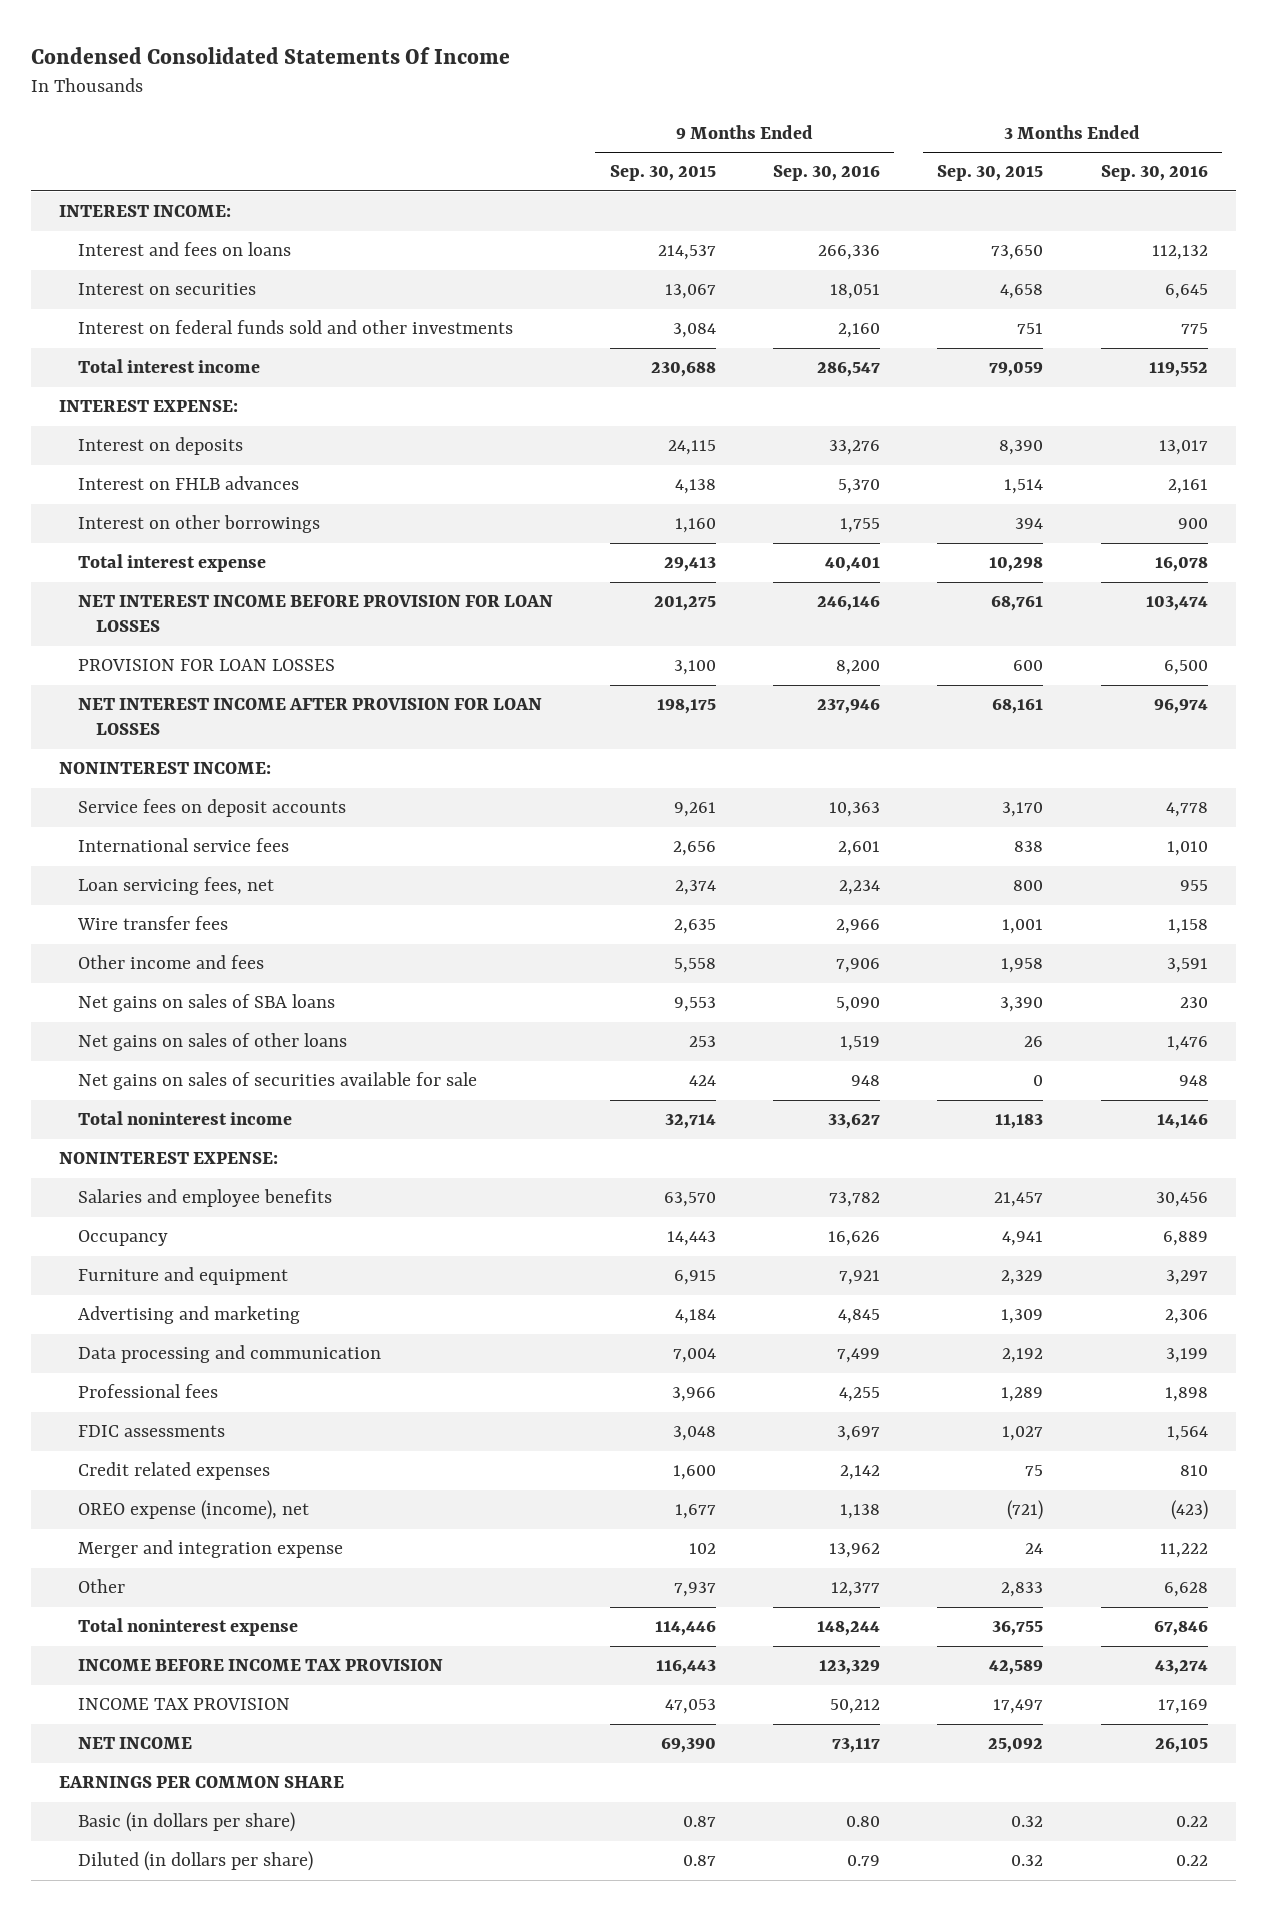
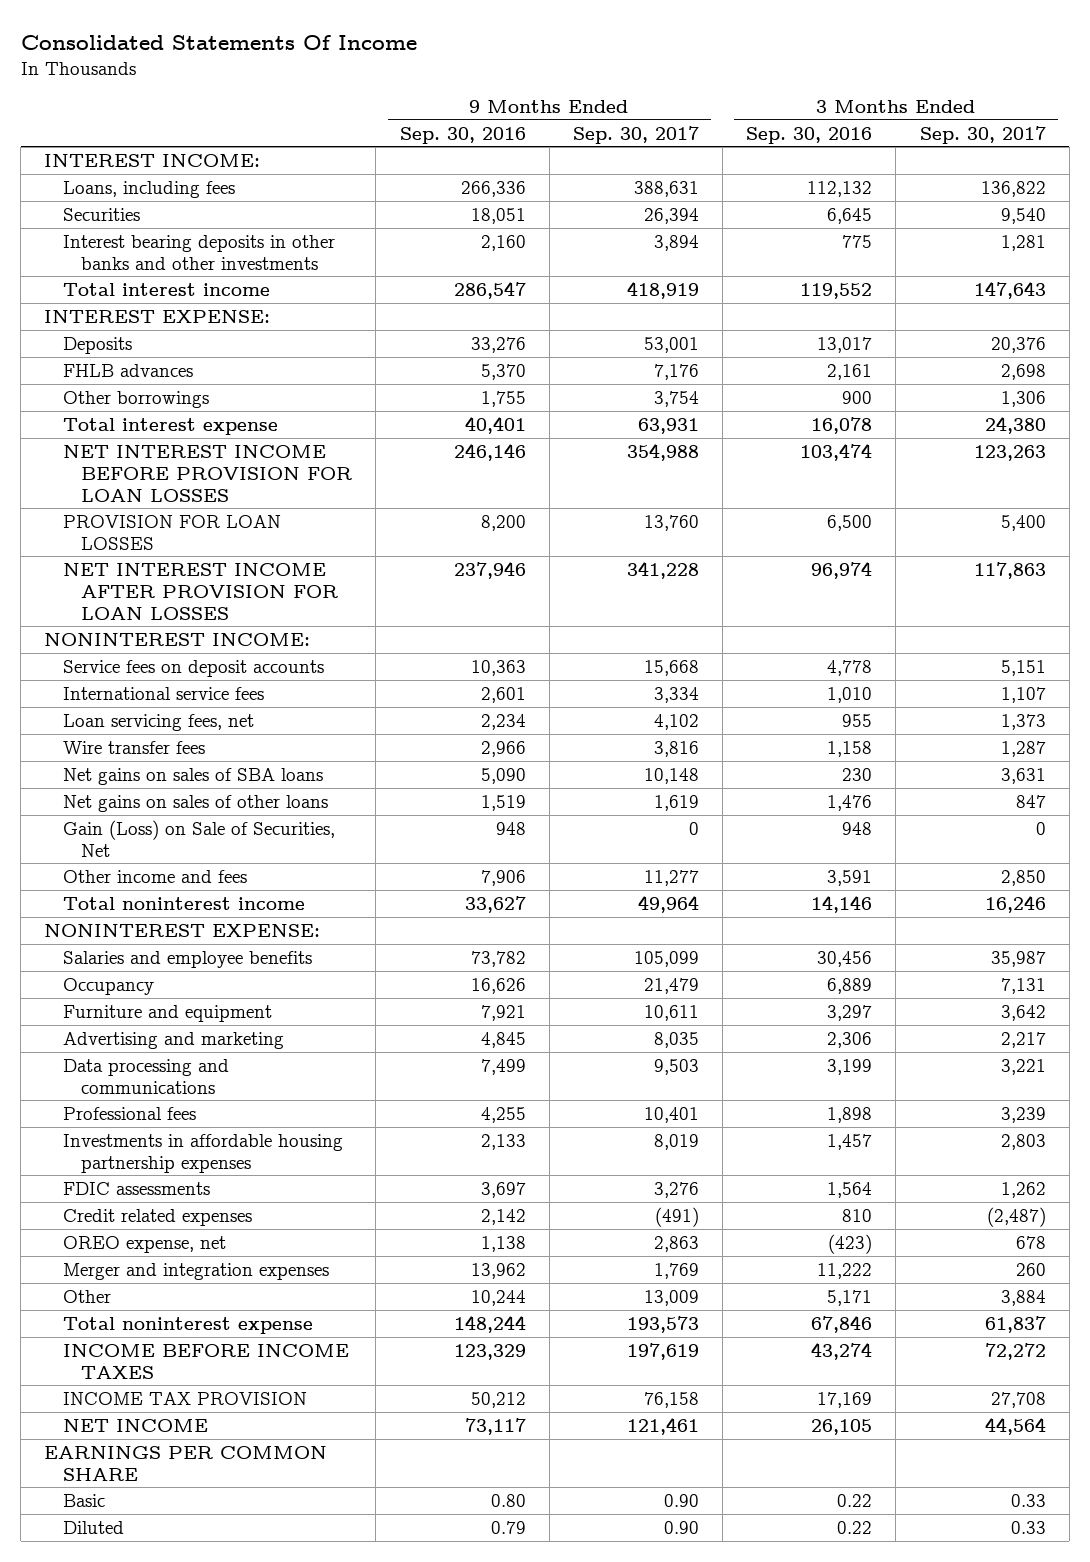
[30,46,510,64] Condensed Consolidated Statements Of Income -> [20,34,417,50] Consolidated Statements Of Income
[609,165,716,182] Sep. 30, 2015 -> none
[937,165,1044,182] Sep. 30, 2015 -> none
none -> [572,125,699,144] Sep. 30, 2017
none -> [919,125,1046,144] Sep. 30, 2017
[77,242,291,257] Interest and fees on loans -> [62,180,235,198] Loans, including fees
[77,283,256,296] Interest on securities -> [62,207,140,221] Securities
[77,320,513,335] Interest on federal funds sold and other investments -> [62,234,335,270] Interest bearing deposits in other banks and other investments
[77,437,243,456] Interest on deposits -> [62,336,132,354] Deposits
[77,476,299,491] Interest on FHLB advances -> [62,363,193,377] FHLB advances
[77,515,320,534] Interest on other borrowings -> [62,390,209,408] Other borrowings
[77,1072,477,1091] Net gains on sales of securities available for sale -> [62,819,335,857] Gain (Loss) on Sale of Securities, Net
[77,955,264,970] Other income and fees -> [62,869,247,883] Other income and fees
[77,1345,381,1364] Data processing and communication -> [62,1058,229,1094] Data processing and communications
none -> [62,1133,343,1173] Investments in affordable housing partnership expenses
[77,1500,309,1521] OREO expense (income), net -> [62,1235,226,1253] OREO expense, net
[77,1540,343,1559] Merger and integration expense -> [62,1262,329,1280] Merger and integration expenses
[831,1582,881,1598] 12,377 -> [470,1289,526,1306] 10,244
[1163,1582,1208,1598] 6,628 -> [827,1289,873,1306] 5,171
[77,1659,443,1672] INCOME BEFORE INCOME TAX PROVISION -> [62,1343,349,1379] INCOME BEFORE INCOME TAXES
[77,1812,295,1833] Basic (in dollars per share) -> [62,1493,105,1507] Basic
[77,1851,313,1872] Diluted (in dollars per share) -> [62,1520,124,1534] Diluted

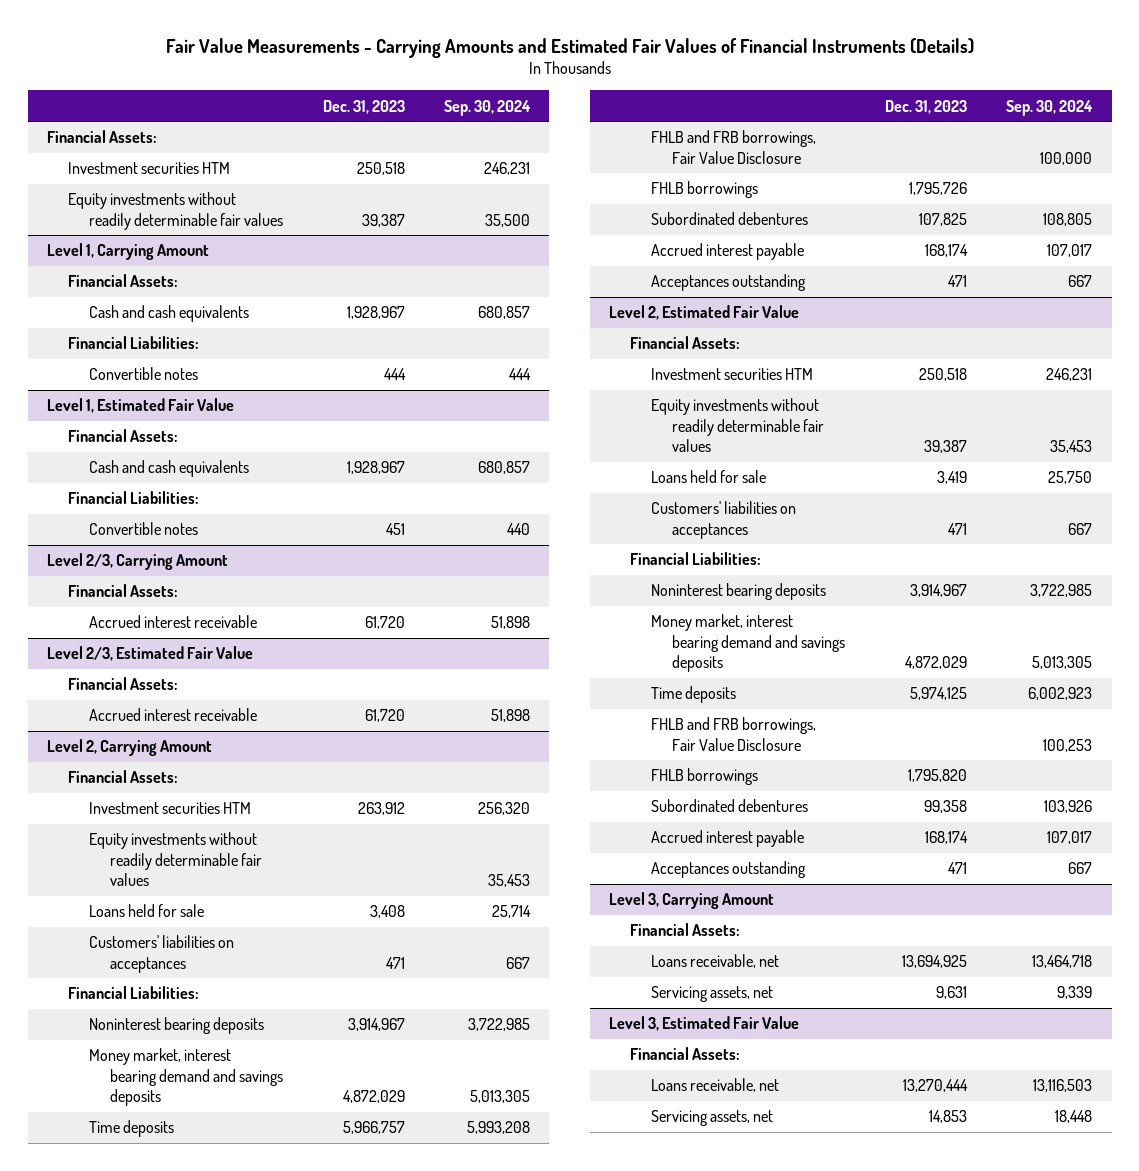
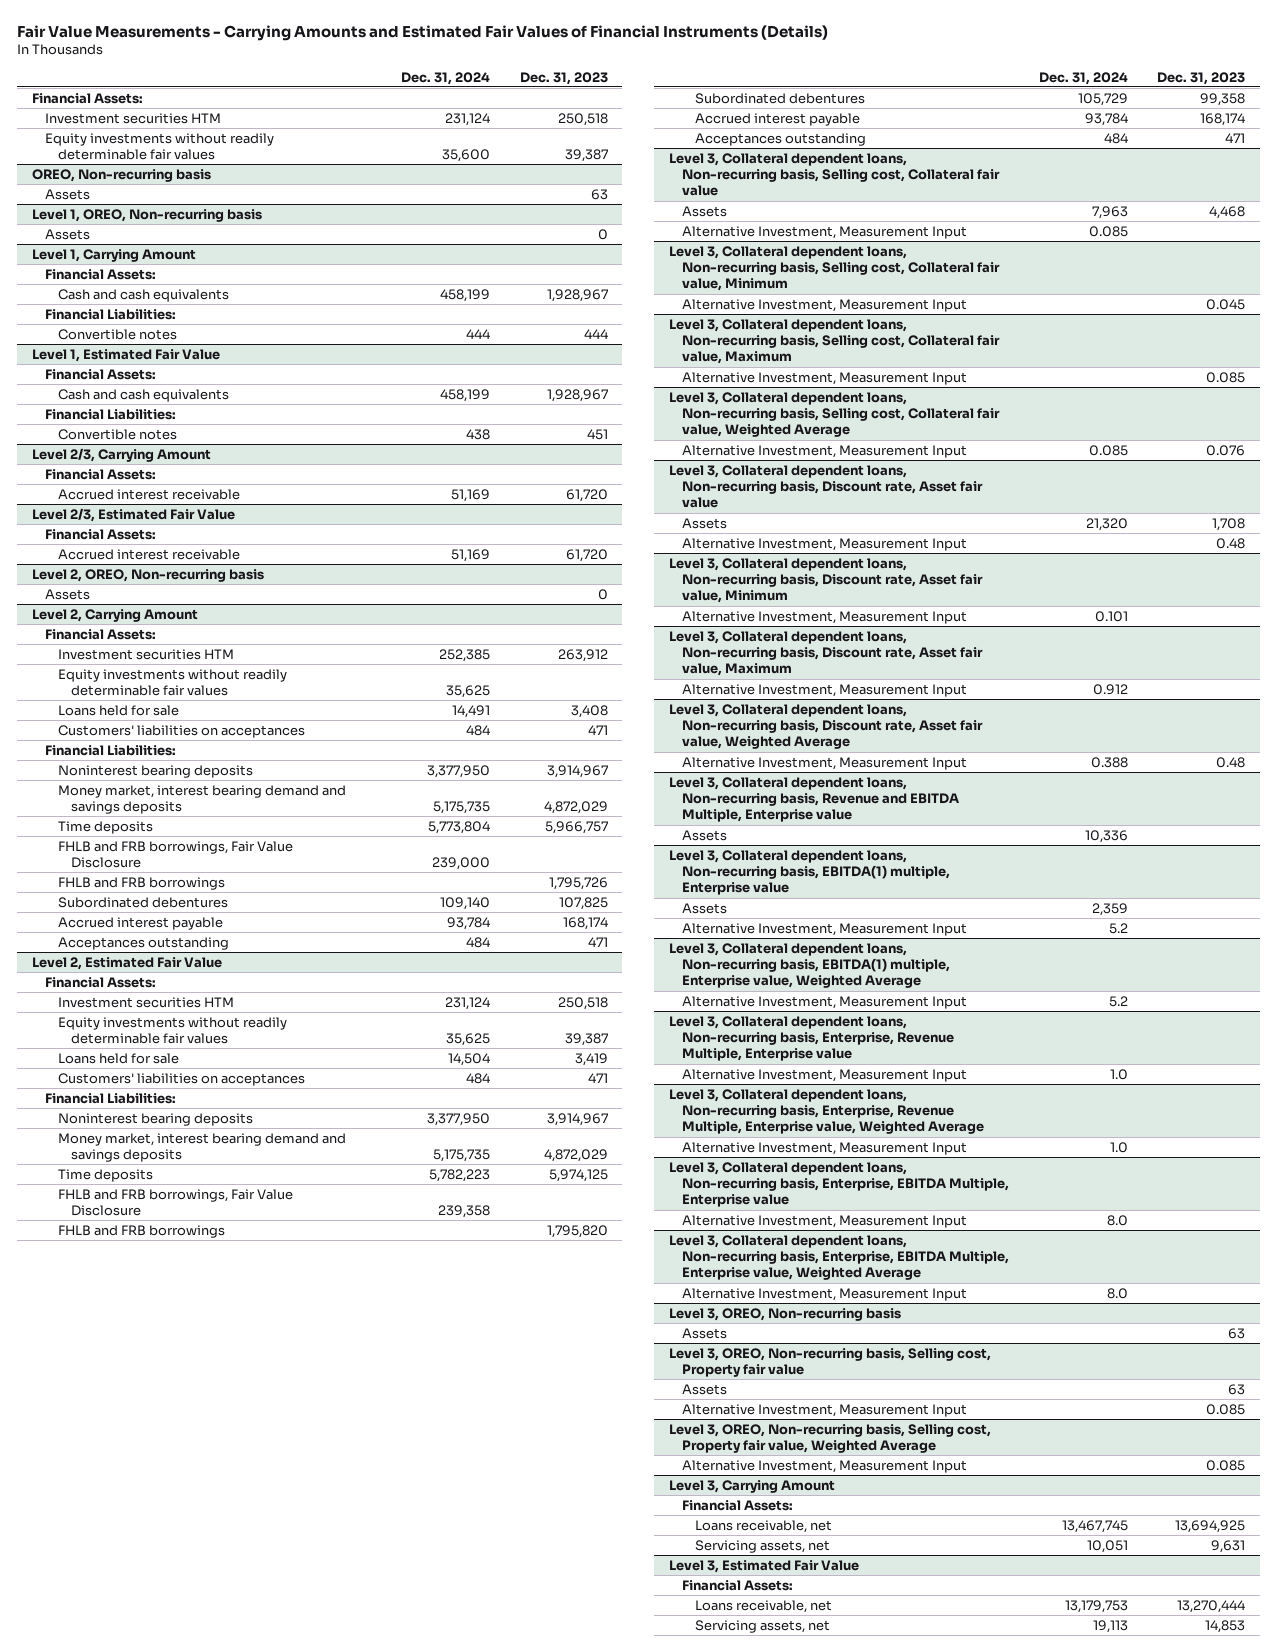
[443,99,531,116] Sep. 30, 2024 -> none
none -> [401,71,491,85] Dec. 31, 2024
none -> [31,168,211,182] OREO, Non-recurring basis
none -> [44,188,90,200] Assets
none -> [31,208,262,222] Level 1, OREO, Non-recurring basis
none -> [44,228,90,240] Assets
none -> [31,568,264,582] Level 2, OREO, Non-recurring basis
none -> [44,588,90,600] Assets
[651,181,759,199] FHLB borrowings -> [57,876,225,890] FHLB and FRB borrowings
[651,768,759,786] FHLB borrowings -> [57,1224,225,1238] FHLB and FRB borrowings
none -> [669,152,1001,197] Level 3, Collateral dependent loans, Non-recurring basis, Selling cost, Collateral fair value
none -> [682,205,728,217] Assets
none -> [682,225,968,239] Alternative Investment, Measurement Input
none -> [669,245,1001,292] Level 3, Collateral dependent loans, Non-recurring basis, Selling cost, Collateral fair value, Minimum
none -> [682,298,968,312] Alternative Investment, Measurement Input
none -> [669,318,1001,365] Level 3, Collateral dependent loans, Non-recurring basis, Selling cost, Collateral fair value, Maximum
none -> [682,371,968,385] Alternative Investment, Measurement Input
none -> [669,391,1001,438] Level 3, Collateral dependent loans, Non-recurring basis, Selling cost, Collateral fair value, Weighted Average
none -> [682,444,968,458] Alternative Investment, Measurement Input
none -> [669,464,984,509] Level 3, Collateral dependent loans, Non-recurring basis, Discount rate, Asset fair value
none -> [682,517,728,529] Assets
none -> [682,537,968,551] Alternative Investment, Measurement Input
none -> [669,557,984,604] Level 3, Collateral dependent loans, Non-recurring basis, Discount rate, Asset fair value, Minimum
none -> [682,610,968,624] Alternative Investment, Measurement Input
none -> [669,630,984,677] Level 3, Collateral dependent loans, Non-recurring basis, Discount rate, Asset fair value, Maximum
none -> [682,683,968,697] Alternative Investment, Measurement Input
none -> [669,703,984,750] Level 3, Collateral dependent loans, Non-recurring basis, Discount rate, Asset fair value, Weighted Average
none -> [682,756,968,770] Alternative Investment, Measurement Input
none -> [669,776,960,823] Level 3, Collateral dependent loans, Non-recurring basis, Revenue and EBITDA Multiple, Enterprise value
none -> [682,829,728,841] Assets
none -> [669,849,951,896] Level 3, Collateral dependent loans, Non-recurring basis, EBITDA(1) multiple, Enterprise value
none -> [682,902,728,914] Assets
none -> [682,922,968,936] Alternative Investment, Measurement Input
none -> [669,942,951,989] Level 3, Collateral dependent loans, Non-recurring basis, EBITDA(1) multiple, Enterprise value, Weighted Average
none -> [682,995,968,1009] Alternative Investment, Measurement Input
none -> [669,1015,955,1062] Level 3, Collateral dependent loans, Non-recurring basis, Enterprise, Revenue Multiple, Enterprise value
none -> [682,1068,968,1082] Alternative Investment, Measurement Input
none -> [669,1088,985,1135] Level 3, Collateral dependent loans, Non-recurring basis, Enterprise, Revenue Multiple, Enterprise value, Weighted Average
none -> [682,1141,968,1155] Alternative Investment, Measurement Input
none -> [669,1161,1010,1208] Level 3, Collateral dependent loans, Non-recurring basis, Enterprise, EBITDA Multiple, Enterprise value
none -> [682,1214,968,1228] Alternative Investment, Measurement Input
none -> [669,1234,1010,1281] Level 3, Collateral dependent loans, Non-recurring basis, Enterprise, EBITDA Multiple, Enterprise value, Weighted Average
none -> [682,1287,968,1301] Alternative Investment, Measurement Input
none -> [669,1307,902,1321] Level 3, OREO, Non-recurring basis
none -> [682,1327,728,1339] Assets
none -> [669,1347,992,1377] Level 3, OREO, Non-recurring basis, Selling cost, Property fair value
none -> [682,1383,728,1395] Assets
none -> [682,1403,968,1417] Alternative Investment, Measurement Input
none -> [669,1423,992,1453] Level 3, OREO, Non-recurring basis, Selling cost, Property fair value, Weighted Average
none -> [682,1459,968,1473] Alternative Investment, Measurement Input

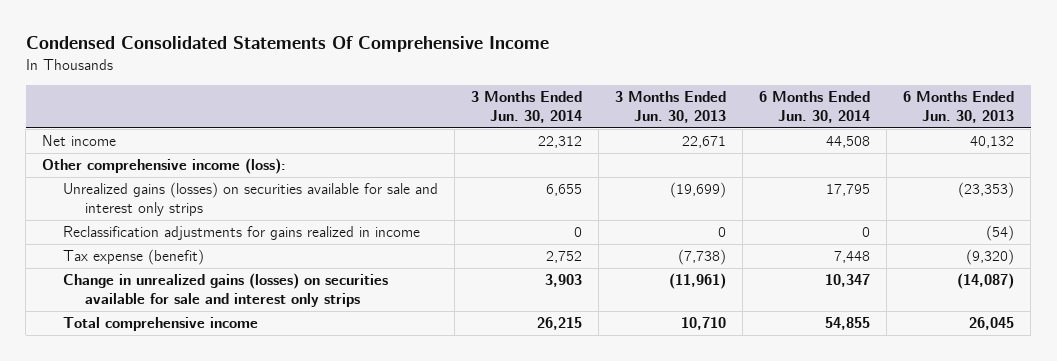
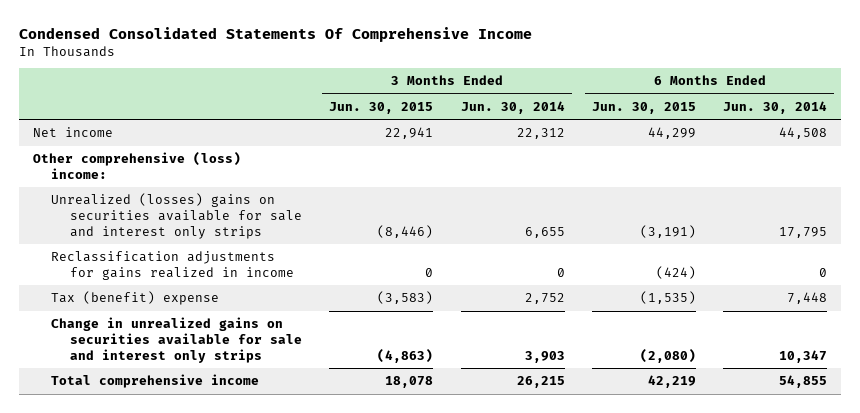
[615,91,727,123] 3 Months Ended Jun. 30, 2013 -> none
[903,91,1015,123] 6 Months Ended Jun. 30, 2013 -> none
none -> [329,102,434,115] Jun. 30, 2015
none -> [592,102,697,115] Jun. 30, 2015
[42,158,287,175] Other comprehensive income (loss): -> [32,152,241,180] Other comprehensive (loss) income:
[63,182,439,216] Unrealized gains (losses) on securities available for sale and interest only strips -> [51,193,302,239] Unrealized (losses) gains on securities available for sale and interest only strips
[63,249,205,266] Tax expense (benefit) -> [51,291,220,306] Tax (benefit) expense
[63,273,389,307] Change in unrealized gains (losses) on securities available for sale and interest only strips -> [51,317,302,363] Change in unrealized gains on securities available for sale and interest only strips

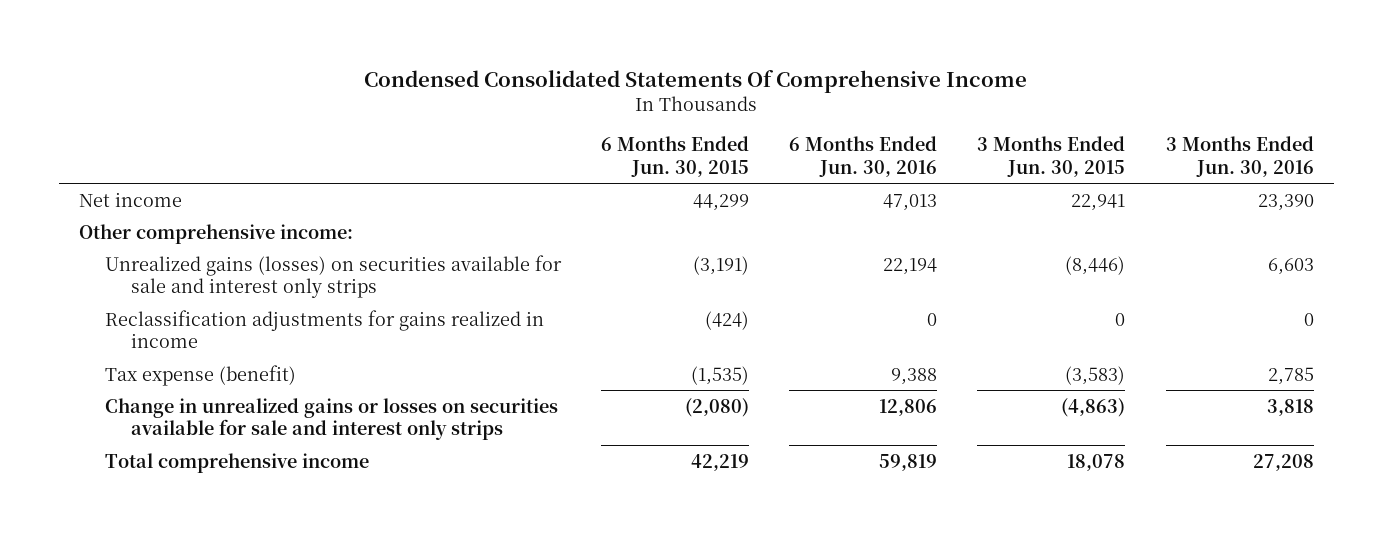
[460,101,565,115] Jun. 30, 2014 -> none
[723,101,828,115] Jun. 30, 2014 -> none
none -> [789,136,938,177] 6 Months Ended Jun. 30, 2016
none -> [1165,136,1314,177] 3 Months Ended Jun. 30, 2016
[32,152,241,180] Other comprehensive (loss) income: -> [79,223,354,244] Other comprehensive income:
[51,193,302,239] Unrealized (losses) gains on securities available for sale and interest only strips -> [105,254,563,299] Unrealized gains (losses) on securities available for sale and interest only strips
[51,291,220,306] Tax (benefit) expense -> [105,364,297,386] Tax expense (benefit)
[51,317,302,363] Change in unrealized gains on securities available for sale and interest only strips -> [105,397,559,441] Change in unrealized gains or losses on securities available for sale and interest only strips

